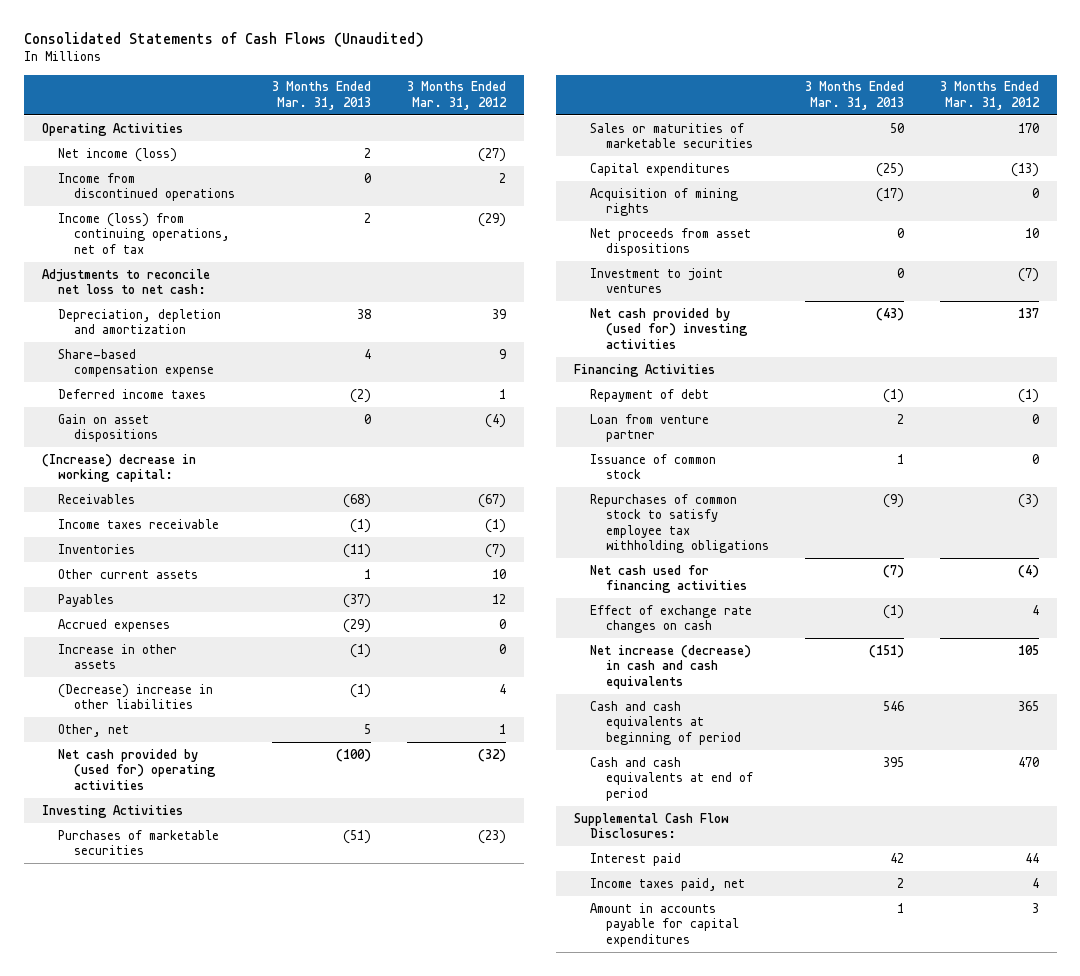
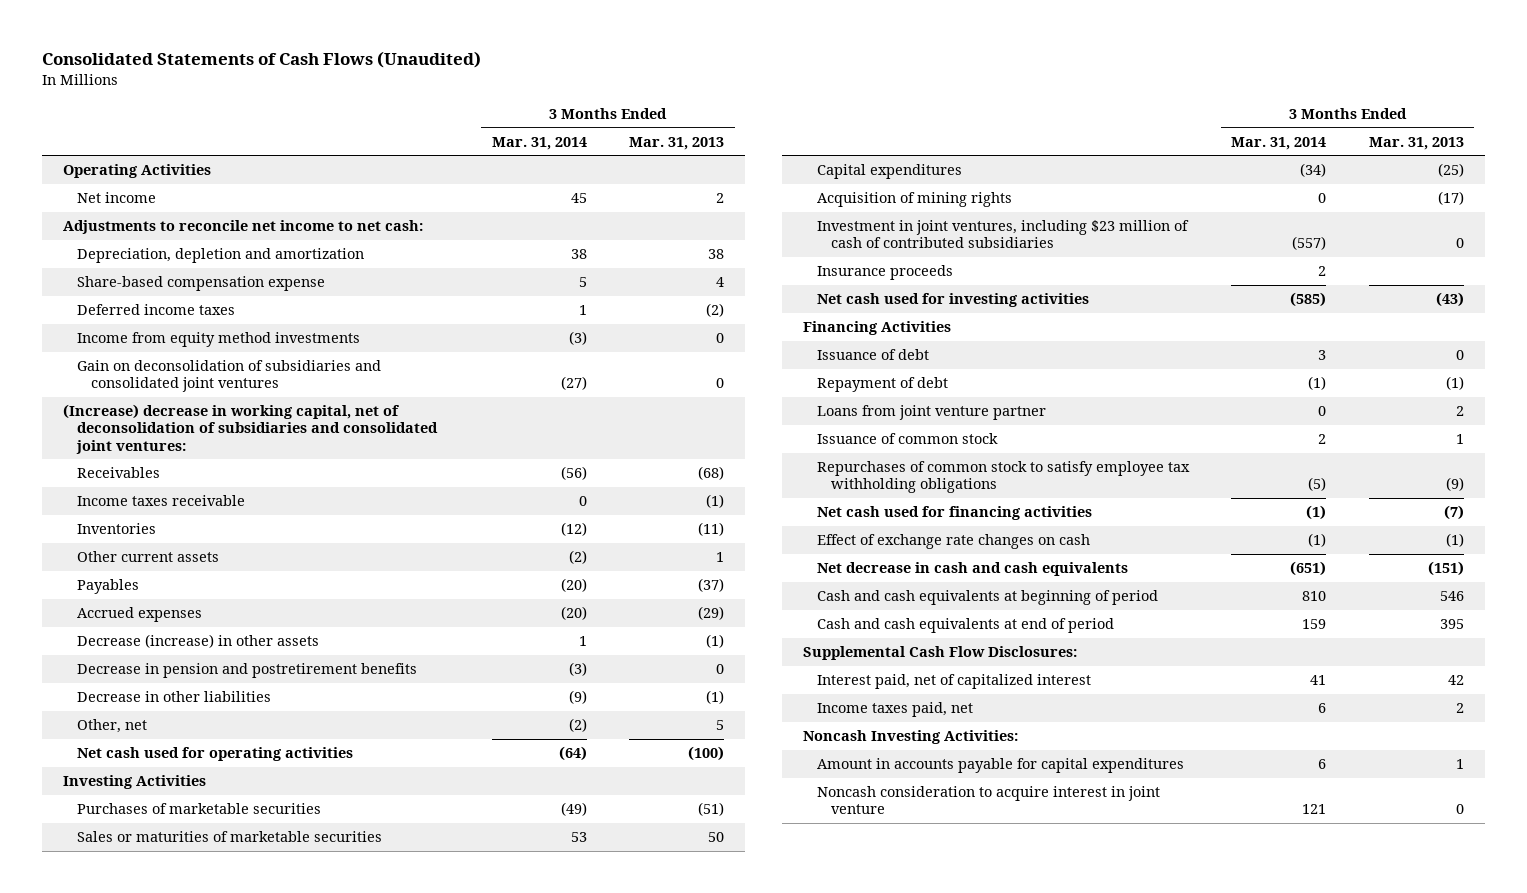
[407,81,508,110] 3 Months Ended Mar. 31, 2012 -> none
none -> [491,136,587,150] Mar. 31, 2014
[57,172,235,202] Income from discontinued operations -> none
[57,212,230,254] Income (loss) from continuing operations, net of tax -> none
[57,147,177,162] Net income (loss) -> [77,192,157,204] Net income
[41,268,210,295] Adjustments to reconcile net loss to net cash: -> [63,220,424,235] Adjustments to reconcile net income to net cash:
[57,413,158,443] Gain on asset dispositions -> none
none -> [77,332,361,348] Income from equity method investments
none -> [77,360,382,393] Gain on deconsolidation of subsidiaries and consolidated joint ventures
[41,453,196,483] (Increase) decrease in working capital: -> [63,404,439,454] (Increase) decrease in working capital, net of deconsolidation of subsidiaries and consolidated joint ventures:
[57,643,177,670] Increase in other assets -> [77,634,320,649] Decrease (increase) in other assets
none -> [77,663,418,679] Decrease in pension and postretirement benefits
[57,683,213,710] (Decrease) increase in other liabilities -> [77,691,272,703] Decrease in other liabilities
[57,748,216,790] Net cash provided by (used for) operating activities -> [77,747,354,762] Net cash used for operating activities
[590,227,752,257] Net proceeds from asset dispositions -> none
[590,267,724,294] Investment to joint ventures -> [817,220,1190,249] Investment in joint ventures, including $23 million of cash of contributed subsidiaries
none -> [817,265,954,281] Insurance proceeds
[590,307,749,349] Net cash provided by (used for) investing activities -> [817,293,1090,308] Net cash used for investing activities
none -> [817,349,930,361] Issuance of debt
[590,413,710,443] Loan from venture partner -> [817,405,1047,421] Loans from joint venture partner
[590,644,752,689] Net increase (decrease) in cash and cash equivalents -> [817,562,1129,577] Net decrease in cash and cash equivalents
[590,852,682,866] Interest paid -> [817,674,1092,690] Interest paid, net of capitalized interest
none -> [803,730,1019,745] Noncash Investing Activities:
none -> [817,786,1161,815] Noncash consideration to acquire interest in joint venture

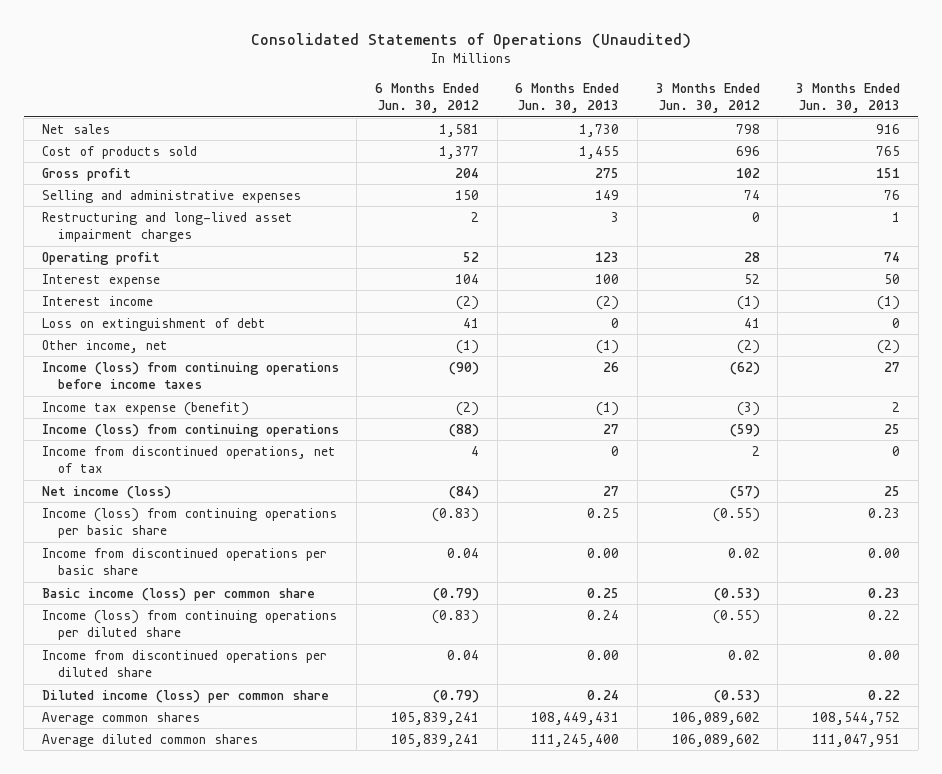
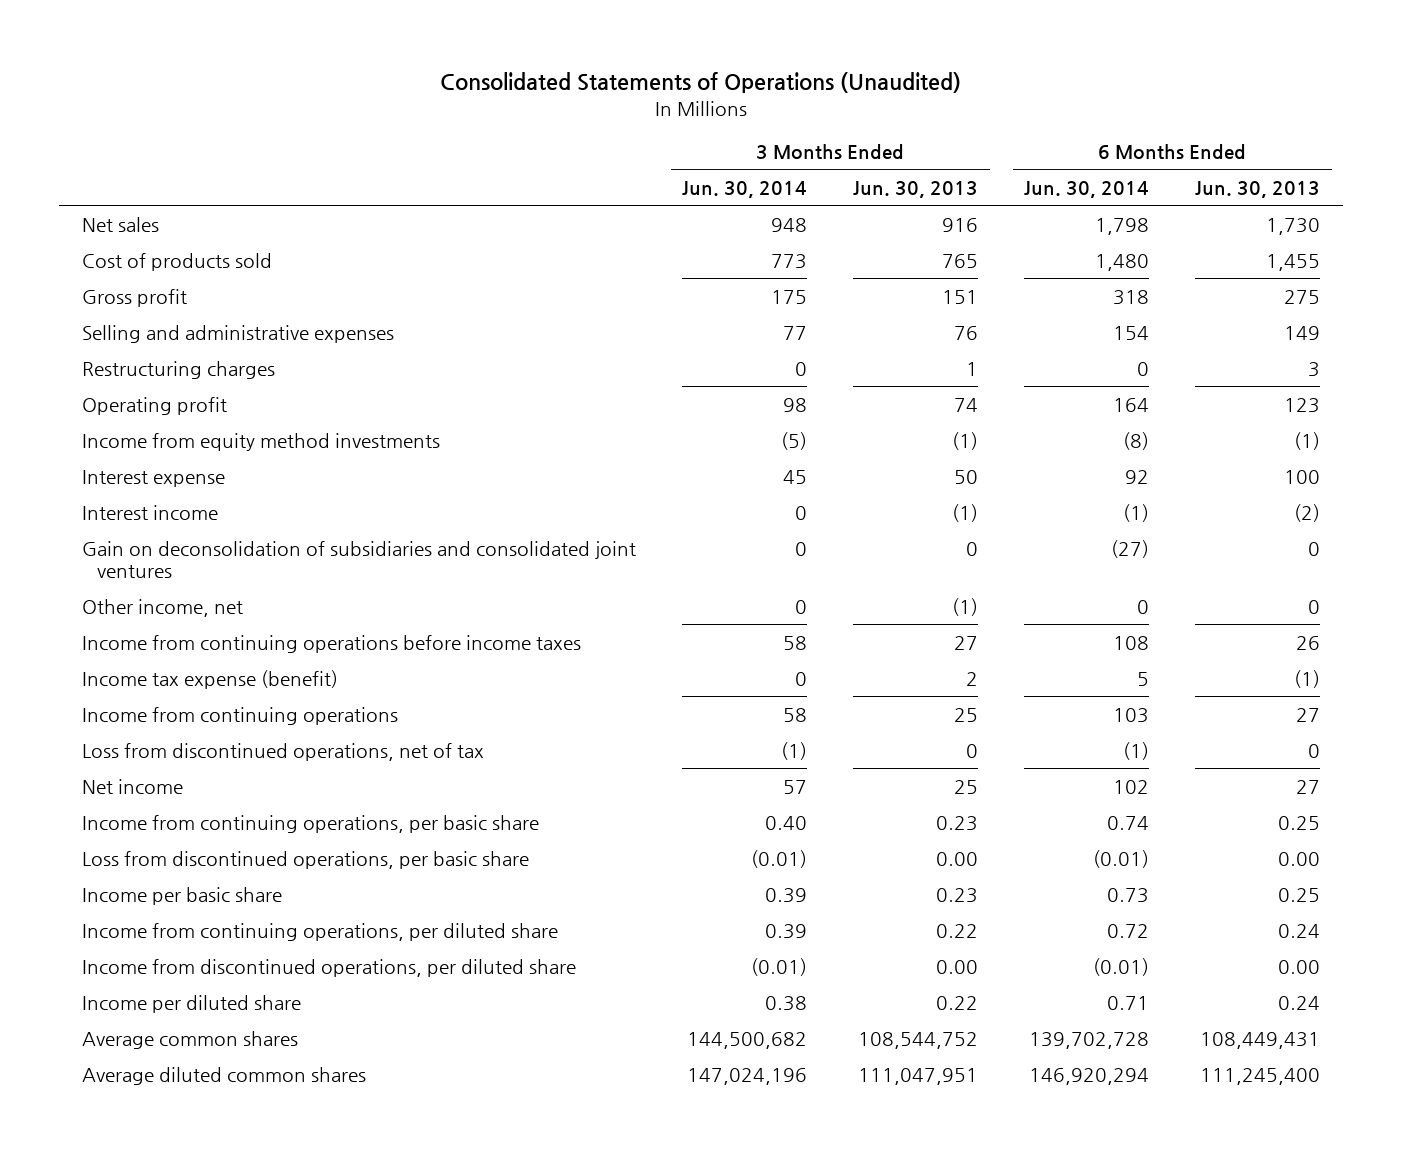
[375,82,480,114] 6 Months Ended Jun. 30, 2012 -> none
[655,82,760,114] 3 Months Ended Jun. 30, 2012 -> none
none -> [682,180,808,198] Jun. 30, 2014
none -> [1024,180,1150,198] Jun. 30, 2014
[41,211,293,243] Restructuring and long-lived asset impairment charges -> [82,360,276,379] Restructuring charges
none -> [82,432,441,451] Income from equity method investments
[41,317,266,331] Loss on extinguishment of debt -> none
none -> [82,540,637,578] Gain on deconsolidation of subsidiaries and consolidated joint ventures
[596,339,620,354] (1) -> [1308,599,1321,614] 0
[877,339,901,354] (2) -> [952,597,979,616] (1)
[41,361,339,390] Income (loss) from continuing operations before income taxes -> [82,634,582,653] Income from continuing operations before income taxes
[41,423,339,437] Income (loss) from continuing operations -> [82,706,399,725] Income from continuing operations
[41,445,336,474] Income from discontinued operations, net of tax -> [82,742,485,761] Loss from discontinued operations, net of tax
[41,485,171,499] Net income (loss) -> [82,778,184,794] Net income
[41,507,337,539] Income (loss) from continuing operations per basic share -> [82,814,540,833] Income from continuing operations, per basic share
[41,547,327,576] Income from discontinued operations per basic share -> [82,850,530,869] Loss from discontinued operations, per basic share
[41,587,315,601] Basic income (loss) per common share -> [82,886,283,905] Income per basic share
[41,609,337,641] Income (loss) from continuing operations per diluted share -> [82,922,559,941] Income from continuing operations, per diluted share
[41,649,327,678] Income from discontinued operations per diluted share -> [82,958,577,977] Income from discontinued operations, per diluted share
[41,689,329,703] Diluted income (loss) per common share -> [82,994,302,1013] Income per diluted share

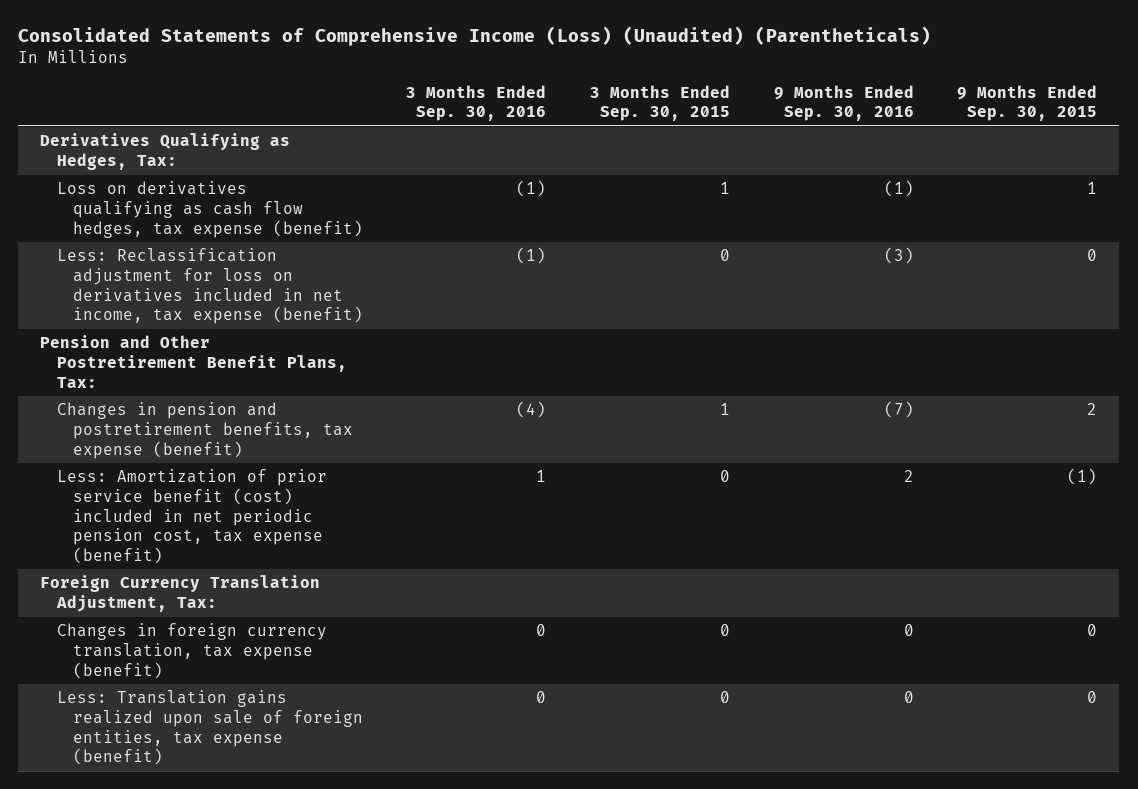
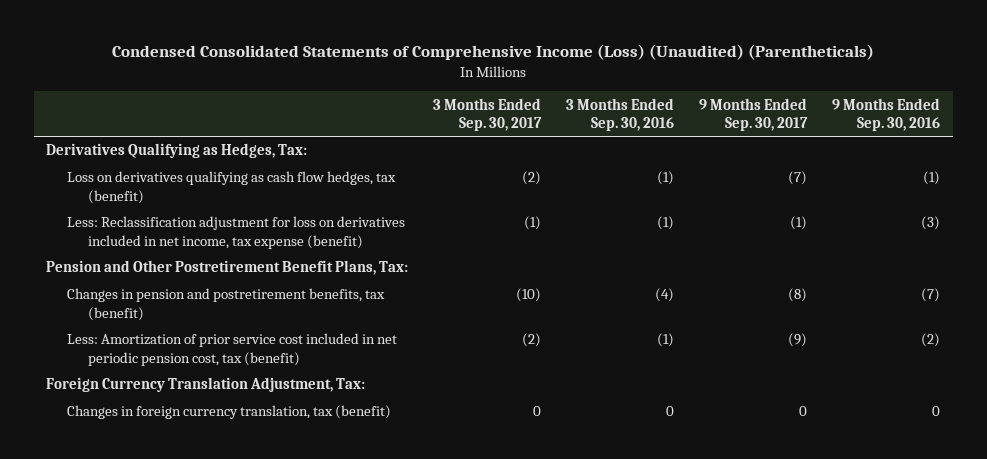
[18,26,932,47] Consolidated Statements of Comprehensive Income (Loss) (Unaudited) (Parentheticals) -> [112,43,875,60] Condensed Consolidated Statements of Comprehensive Income (Loss) (Unaudited) (Parentheticals)
[590,84,731,122] 3 Months Ended Sep. 30, 2015 -> none
[957,84,1098,122] 9 Months Ended Sep. 30, 2015 -> none
none -> [433,97,543,131] 3 Months Ended Sep. 30, 2017
none -> [699,97,809,131] 9 Months Ended Sep. 30, 2017
[56,181,363,238] Loss on derivatives qualifying as cash flow hedges, tax expense (benefit) -> [67,171,397,204] Loss on derivatives qualifying as cash flow hedges, tax (benefit)
[56,402,353,459] Changes in pension and postretirement benefits, tax expense (benefit) -> [67,288,386,321] Changes in pension and postretirement benefits, tax (benefit)
[56,469,327,564] Less: Amortization of prior service benefit (cost) included in net periodic pension cost, tax expense (benefit) -> [67,333,398,366] Less: Amortization of prior service cost included in net periodic pension cost, tax (benefit)
[536,470,547,483] 1 -> [657,333,675,348] (1)
[903,470,914,483] 2 -> [921,333,941,348] (2)
[56,690,363,766] Less: Translation gains realized upon sale of foreign entities, tax expense (benefit) -> none
[56,623,327,679] Changes in foreign currency translation, tax expense (benefit) -> [67,405,392,420] Changes in foreign currency translation, tax (benefit)

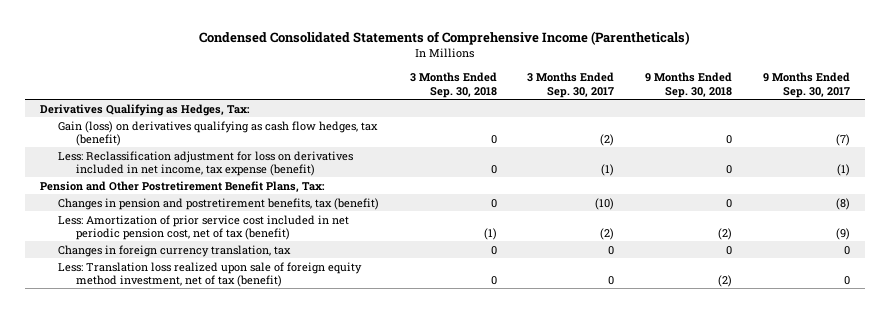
[112,43,875,60] Condensed Consolidated Statements of Comprehensive Income (Loss) (Unaudited) (Parentheticals) -> [198,31,690,46] Condensed Consolidated Statements of Comprehensive Income (Parentheticals)
[566,97,675,131] 3 Months Ended Sep. 30, 2016 -> none
[832,97,941,131] 9 Months Ended Sep. 30, 2016 -> none
none -> [409,72,497,98] 3 Months Ended Sep. 30, 2018
none -> [644,72,732,98] 9 Months Ended Sep. 30, 2018
[67,171,397,204] Loss on derivatives qualifying as cash flow hedges, tax (benefit) -> [57,120,378,146] Gain (loss) on derivatives qualifying as cash flow hedges, tax (benefit)
[46,377,366,393] Foreign Currency Translation Adjustment, Tax: -> none
[67,333,398,366] Less: Amortization of prior service cost included in net periodic pension cost, tax (benefit) -> [57,214,349,240] Less: Amortization of prior service cost included in net periodic pension cost, net of tax (benefit)
[67,405,392,420] Changes in foreign currency translation, tax (benefit) -> [57,244,291,257] Changes in foreign currency translation, tax
none -> [57,261,362,287] Less: Translation loss realized upon sale of foreign equity method investment, net of tax (benefit)

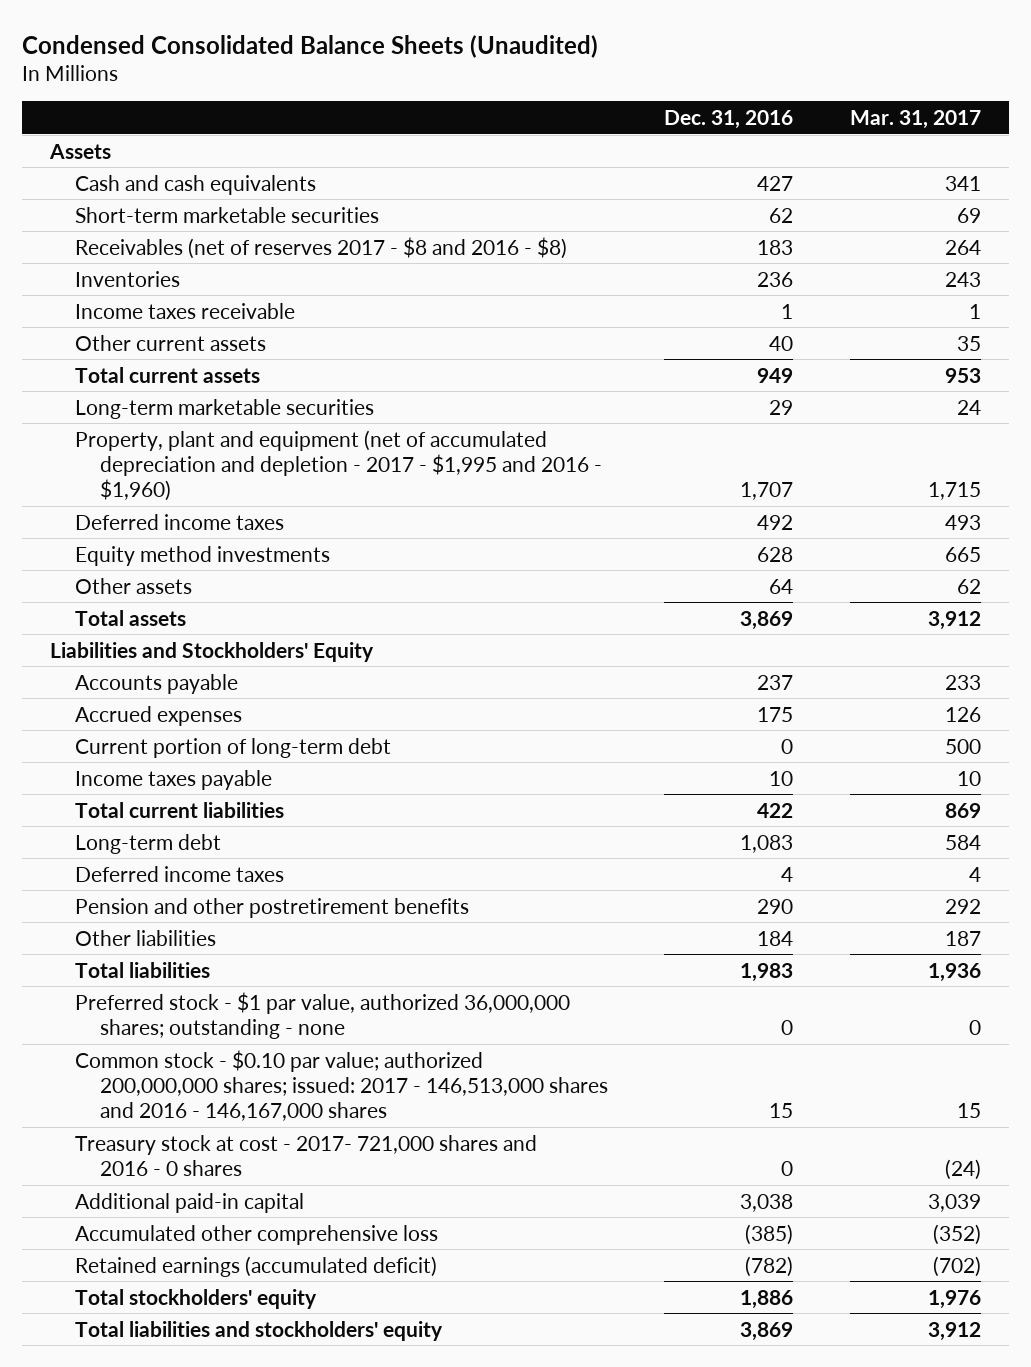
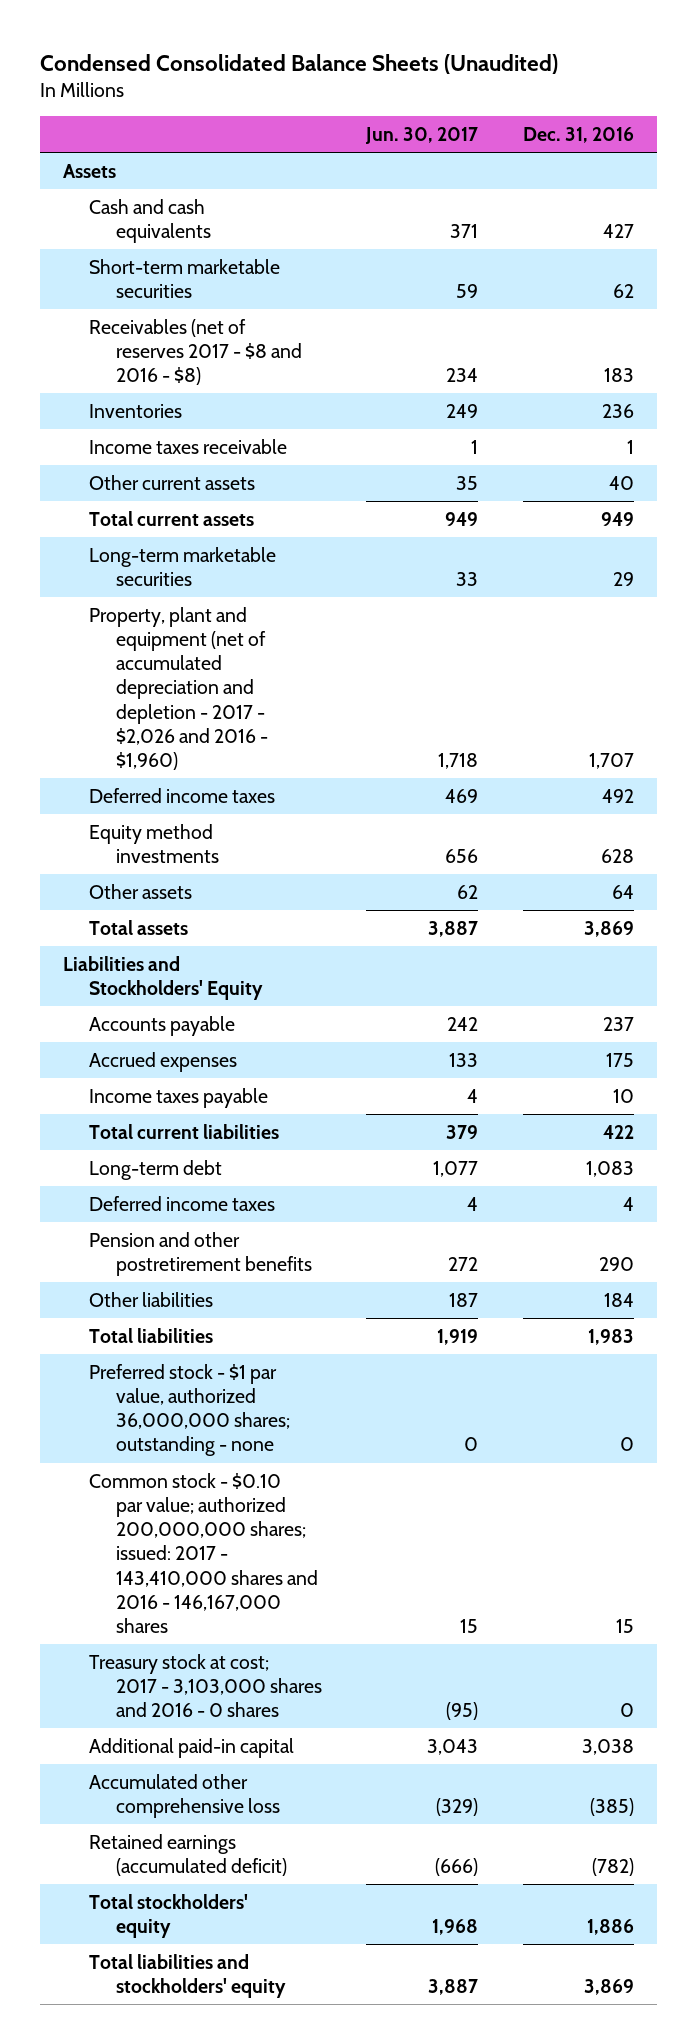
[849,109,981,129] Mar. 31, 2017 -> none
none -> [365,127,479,145] Jun. 30, 2017
[75,429,602,502] Property, plant and equipment (net of accumulated depreciation and depletion - 2017 - $1,995 and 2016 - $1,960) -> [89,606,268,771] Property, plant and equipment (net of accumulated depreciation and depletion - 2017 - $2,026 and 2016 - $1,960)
[75,737,392,758] Current portion of long-term debt -> none
[75,1049,608,1122] Common stock - $0.10 par value; authorized 200,000,000 shares; issued: 2017 - 146,513,000 shares and 2016 - 146,167,000 shares -> [89,1472,318,1634] Common stock - $0.10 par value; authorized 200,000,000 shares; issued: 2017 - 143,410,000 shares and 2016 - 146,167,000 shares
[75,1134,538,1176] Treasury stock at cost - 2017- 721,000 shares and 2016 - 0 shares -> [89,1653,322,1718] Treasury stock at cost; 2017 - 3,103,000 shares and 2016 - 0 shares

